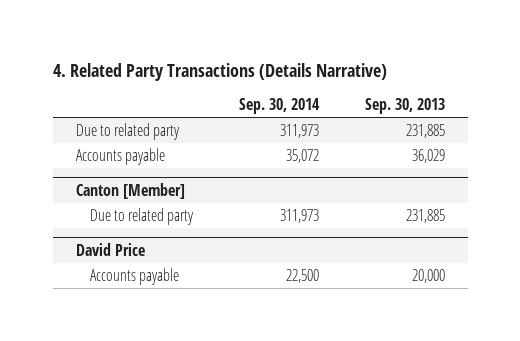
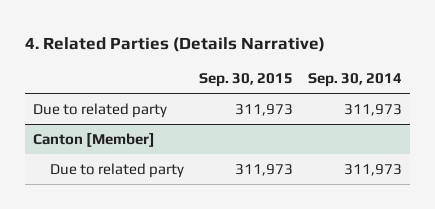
[52,62,387,81] 4. Related Party Transactions (Details Narrative) -> [25,36,326,52] 4. Related Parties (Details Narrative)
[364,98,445,115] Sep. 30, 2013 -> none
none -> [198,73,293,88] Sep. 30, 2015
[75,148,165,166] Accounts payable -> none
[75,242,145,256] David Price -> none
[89,268,179,286] Accounts payable -> none

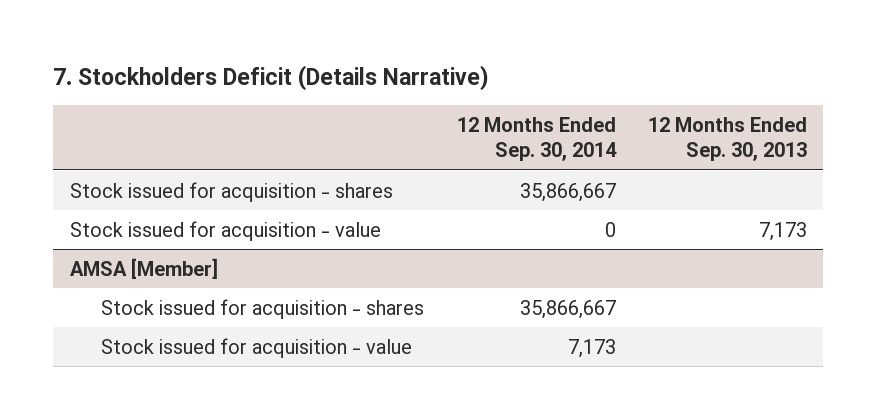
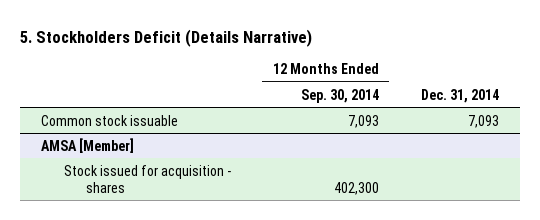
[53,64,490,91] 7. Stockholders Deficit (Details Narrative) -> [20,28,313,47] 5. Stockholders Deficit (Details Narrative)
[648,116,808,162] 12 Months Ended Sep. 30, 2013 -> none
none -> [420,88,499,103] Dec. 31, 2014
[69,181,393,202] Stock issued for acquisition - shares -> none
[69,220,381,241] Stock issued for acquisition - value -> none
none -> [41,114,179,126] Common stock issuable
[101,337,413,358] Stock issued for acquisition - value -> none
[519,299,616,319] 35,866,667 -> [333,181,379,195] 402,300

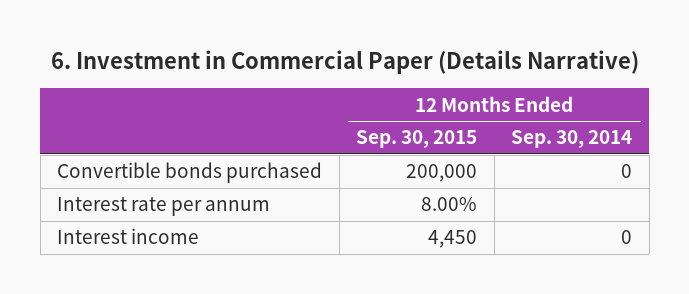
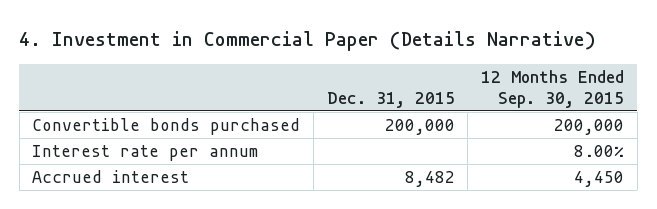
[50,50,639,75] 6. Investment in Commercial Paper (Details Narrative) -> [19,31,597,52] 4. Investment in Commercial Paper (Details Narrative)
[511,130,633,149] Sep. 30, 2014 -> none
none -> [326,92,455,109] Dec. 31, 2015
[57,228,200,245] Interest income -> [32,169,190,183] Accrued interest

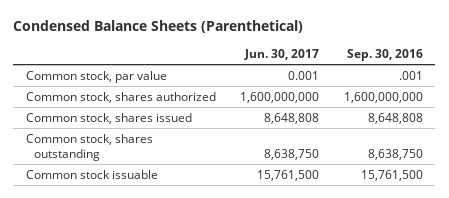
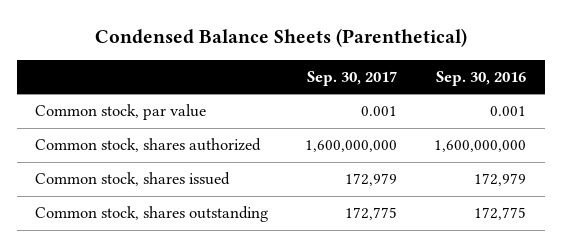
[244,48,320,60] Jun. 30, 2017 -> none
none -> [307,70,398,86] Sep. 30, 2017
[399,70,424,80] .001 -> [490,106,527,117] 0.001
[25,169,158,179] Common stock issuable -> none
[368,112,424,124] 8,648,808 -> [474,173,527,187] 172,979
[368,148,424,160] 8,638,750 -> [474,207,527,221] 172,775

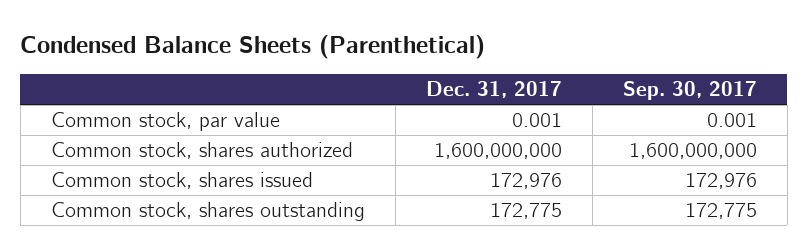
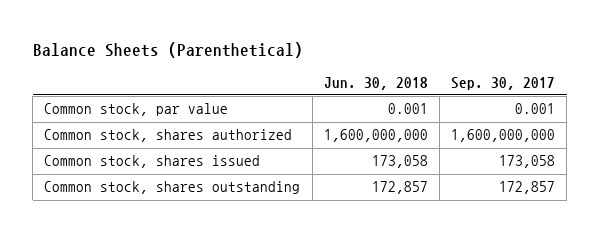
[20,34,486,59] Condensed Balance Sheets (Parenthetical) -> [32,41,303,58] Balance Sheets (Parenthetical)
[425,81,562,99] Dec. 31, 2017 -> none
none -> [323,76,428,90] Jun. 30, 2018
[684,173,757,190] 172,976 -> [499,155,556,169] 173,058
[684,203,757,220] 172,775 -> [499,181,556,195] 172,857

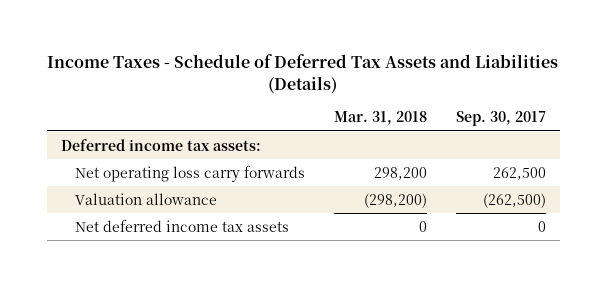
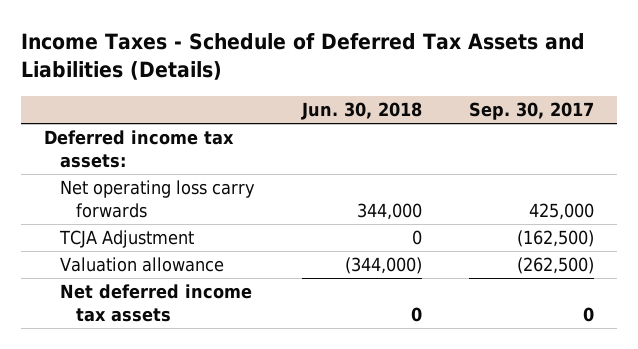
[333,111,427,126] Mar. 31, 2018 -> none
none -> [300,101,422,120] Jun. 30, 2018
[492,166,546,180] 262,500 -> [528,202,594,220] 425,000
none -> [59,230,195,249] TCJA Adjustment

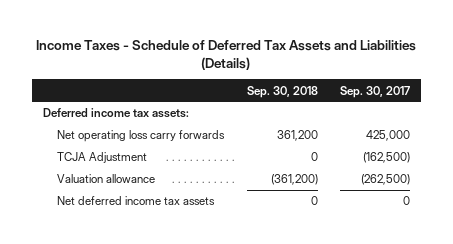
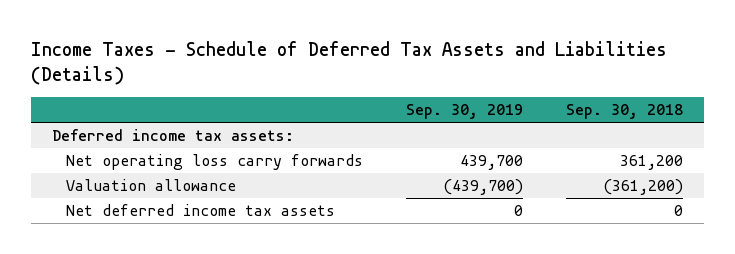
[340,85,411,98] Sep. 30, 2017 -> none
none -> [405,104,523,120] Sep. 30, 2019
[57,152,148,164] TCJA Adjustment -> none

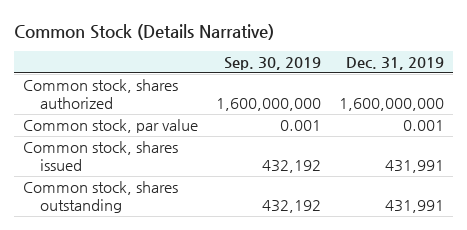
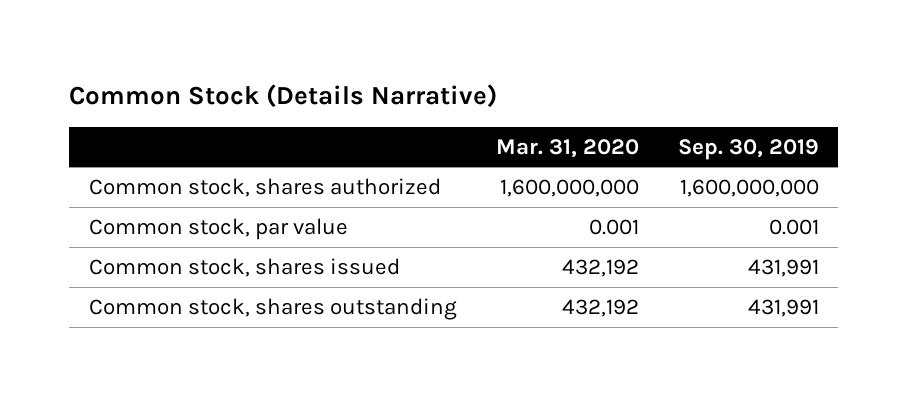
[346,56,445,70] Dec. 31, 2019 -> none
none -> [495,138,639,158] Mar. 31, 2020
[262,159,322,173] 432,192 -> [747,258,819,277] 431,991
[262,199,322,213] 432,192 -> [747,298,819,317] 431,991

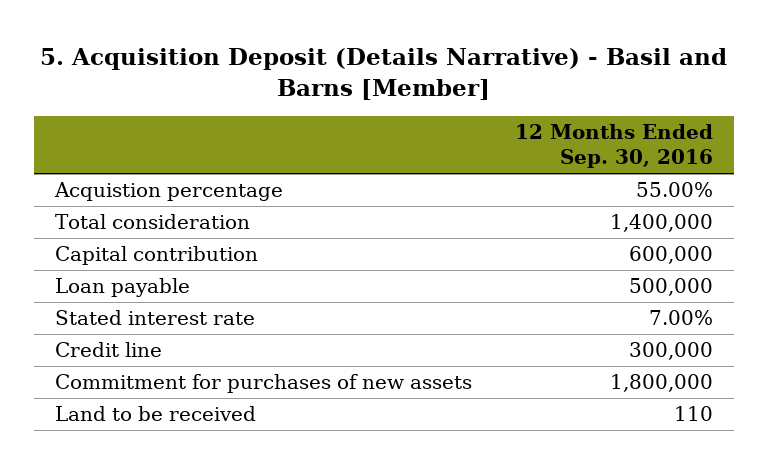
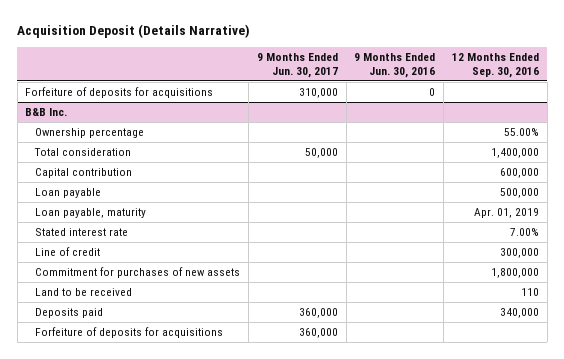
[39,48,727,101] 5. Acquisition Deposit (Details Narrative) - Basil and Barns [Member] -> [17,24,251,39] Acquisition Deposit (Details Narrative)
none -> [256,52,338,78] 9 Months Ended Jun. 30, 2017
none -> [354,52,436,78] 9 Months Ended Jun. 30, 2016
none -> [25,87,214,99] Forfeiture of deposits for acquisitions
none -> [25,108,68,117] B&B Inc.
[54,182,284,202] Acquistion percentage -> [35,128,145,139] Ownership percentage
none -> [35,208,147,219] Loan payable, maturity
[55,342,163,358] Credit line -> [35,247,101,257] Line of credit
none -> [35,308,104,319] Deposits paid
none -> [35,327,224,339] Forfeiture of deposits for acquisitions

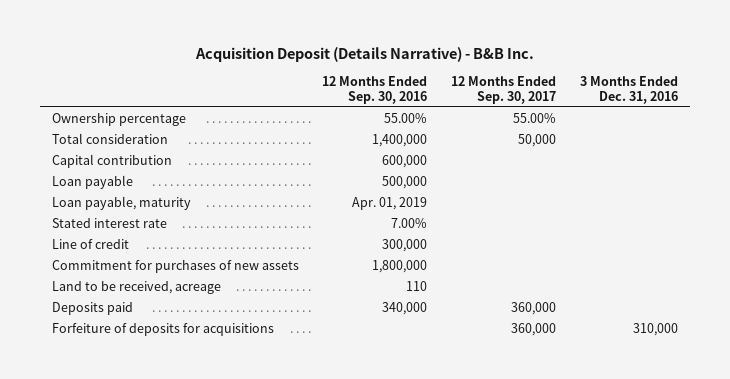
[17,24,251,39] Acquisition Deposit (Details Narrative) -> [194,46,534,62] Acquisition Deposit (Details Narrative) - B&B Inc.
[256,52,338,78] 9 Months Ended Jun. 30, 2017 -> none
[354,52,436,78] 9 Months Ended Jun. 30, 2016 -> none
none -> [451,76,557,104] 12 Months Ended Sep. 30, 2017
none -> [580,76,679,104] 3 Months Ended Dec. 31, 2016
[25,87,214,99] Forfeiture of deposits for acquisitions -> none
[25,108,68,117] B&B Inc. -> none
[35,288,133,297] Land to be received -> [51,280,221,294] Land to be received, acreage

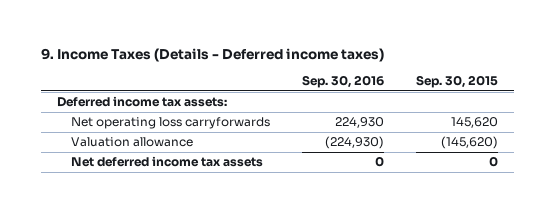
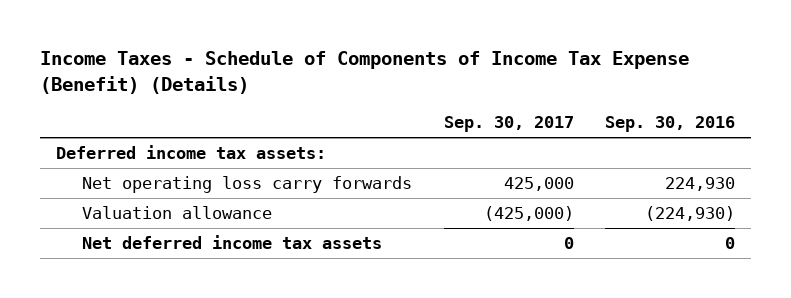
[40,48,384,63] 9. Income Taxes (Details - Deferred income taxes) -> [39,51,689,94] Income Taxes - Schedule of Components of Income Tax Expense (Benefit) (Details)
[415,75,498,89] Sep. 30, 2015 -> none
none -> [443,116,574,133] Sep. 30, 2017
[70,117,270,130] Net operating loss carryforwards -> [81,175,412,193] Net operating loss carry forwards

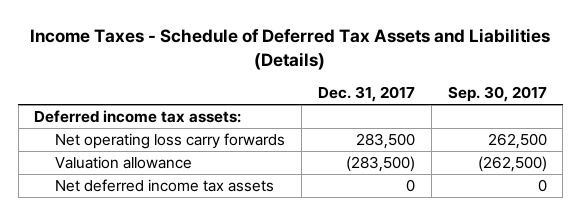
[39,51,689,94] Income Taxes - Schedule of Components of Income Tax Expense (Benefit) (Details) -> [30,27,551,70] Income Taxes - Schedule of Deferred Tax Assets and Liabilities (Details)
[605,116,736,133] Sep. 30, 2016 -> none
none -> [317,85,415,102] Dec. 31, 2017
[503,176,574,191] 425,000 -> [487,133,547,150] 262,500
[483,205,574,221] (425,000) -> [477,156,547,173] (262,500)

